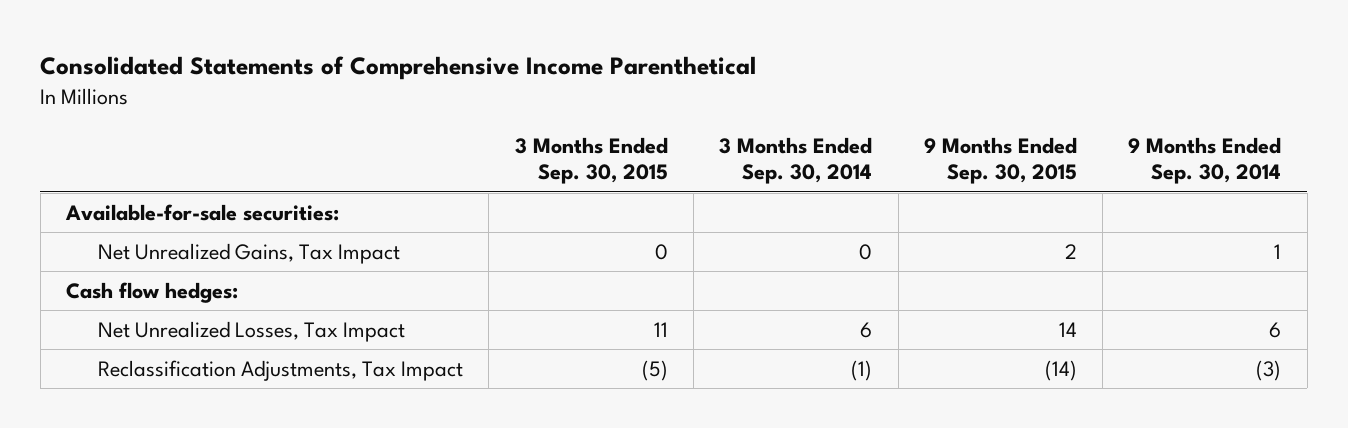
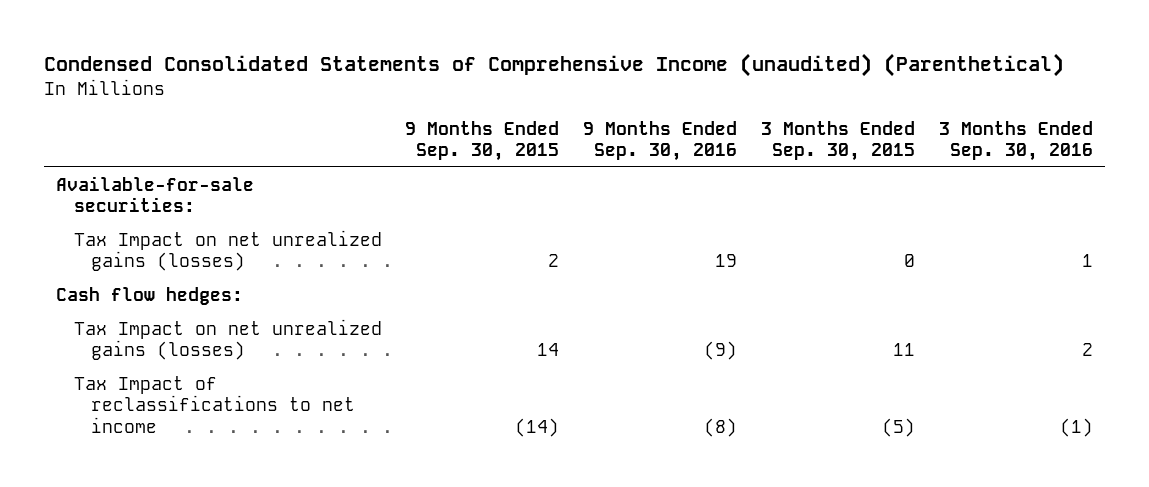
[40,56,757,81] Consolidated Statements of Comprehensive Income Parenthetical -> [44,53,1065,78] Condensed Consolidated Statements of Comprehensive Income (unaudited) (Parenthetical)
[719,136,873,185] 3 Months Ended Sep. 30, 2014 -> none
[1128,136,1282,185] 9 Months Ended Sep. 30, 2014 -> none
none -> [583,120,738,162] 9 Months Ended Sep. 30, 2016
none -> [938,120,1093,162] 3 Months Ended Sep. 30, 2016
[98,242,401,264] Net Unrealized Gains, Tax Impact -> [73,229,382,272] Tax Impact on net unrealized gains (losses)
[98,320,406,342] Net Unrealized Losses, Tax Impact -> [73,318,382,361] Tax Impact on net unrealized gains (losses)
[98,359,464,381] Reclassification Adjustments, Tax Impact -> [73,375,355,433] Tax Impact of reclassifications to net income

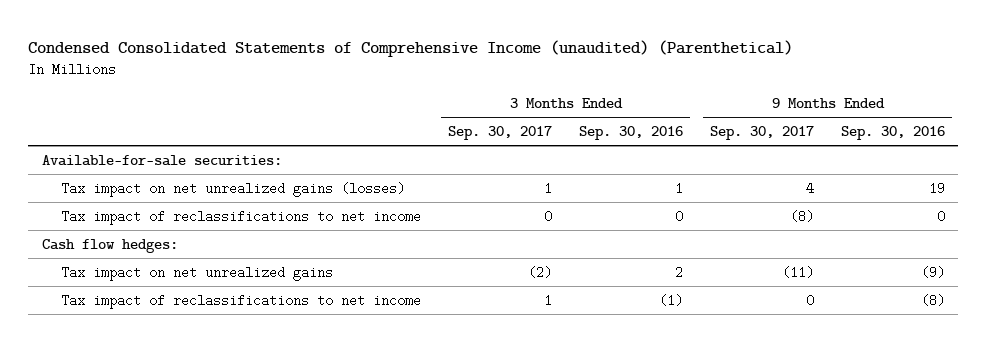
[405,120,560,162] 9 Months Ended Sep. 30, 2015 -> none
[761,120,916,162] 3 Months Ended Sep. 30, 2015 -> none
none -> [448,126,553,141] Sep. 30, 2017
none -> [710,126,815,141] Sep. 30, 2017
[73,229,382,272] Tax Impact on net unrealized gains (losses) -> [61,181,406,197] Tax impact on net unrealized gains (losses)
none -> [61,209,422,225] Tax impact of reclassifications to net income
[73,318,382,361] Tax Impact on net unrealized gains (losses) -> [61,265,334,281] Tax impact on net unrealized gains
[73,375,355,433] Tax Impact of reclassifications to net income -> [61,293,422,309] Tax impact of reclassifications to net income

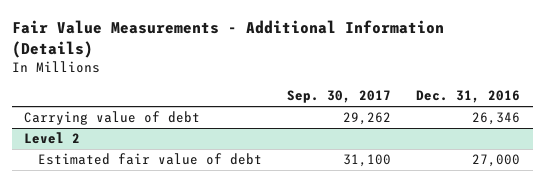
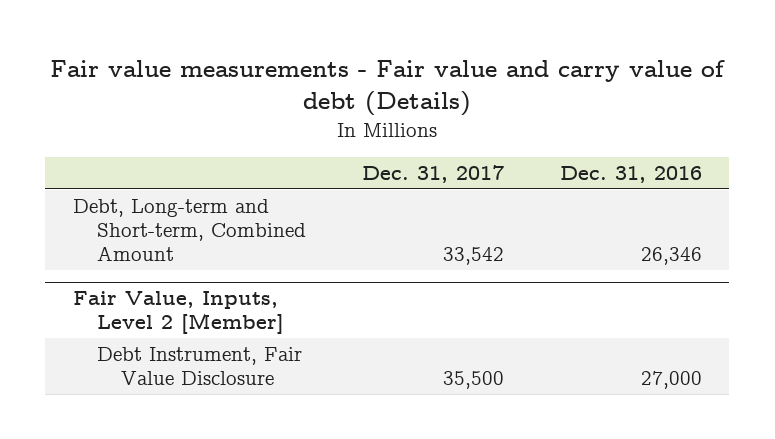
[12,19,445,58] Fair Value Measurements - Additional Information (Details) -> [50,60,726,116] Fair value measurements - Fair value and carry value of debt (Details)
[287,90,392,104] Sep. 30, 2017 -> none
none -> [361,165,504,184] Dec. 31, 2017
[24,111,201,126] Carrying value of debt -> [73,198,306,262] Debt, Long-term and Short-term, Combined Amount
[24,132,81,145] Level 2 -> [73,291,284,335] Fair Value, Inputs, Level 2 [Member]
[38,153,263,166] Estimated fair value of debt -> [96,346,302,386] Debt Instrument, Fair Value Disclosure

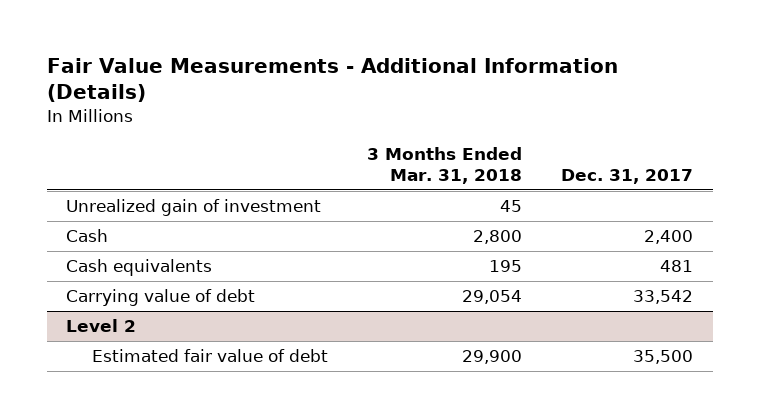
[50,60,726,116] Fair value measurements - Fair value and carry value of debt (Details) -> [46,58,618,103] Fair Value Measurements - Additional Information (Details)
[559,166,702,184] Dec. 31, 2016 -> none
none -> [367,147,523,184] 3 Months Ended Mar. 31, 2018
none -> [66,199,322,217] Unrealized gain of investment
none -> [66,229,109,243] Cash
none -> [66,259,213,277] Cash equivalents
[73,198,306,262] Debt, Long-term and Short-term, Combined Amount -> [66,289,256,307] Carrying value of debt
[73,291,284,335] Fair Value, Inputs, Level 2 [Member] -> [66,319,137,333] Level 2
[96,346,302,386] Debt Instrument, Fair Value Disclosure -> [92,349,329,363] Estimated fair value of debt

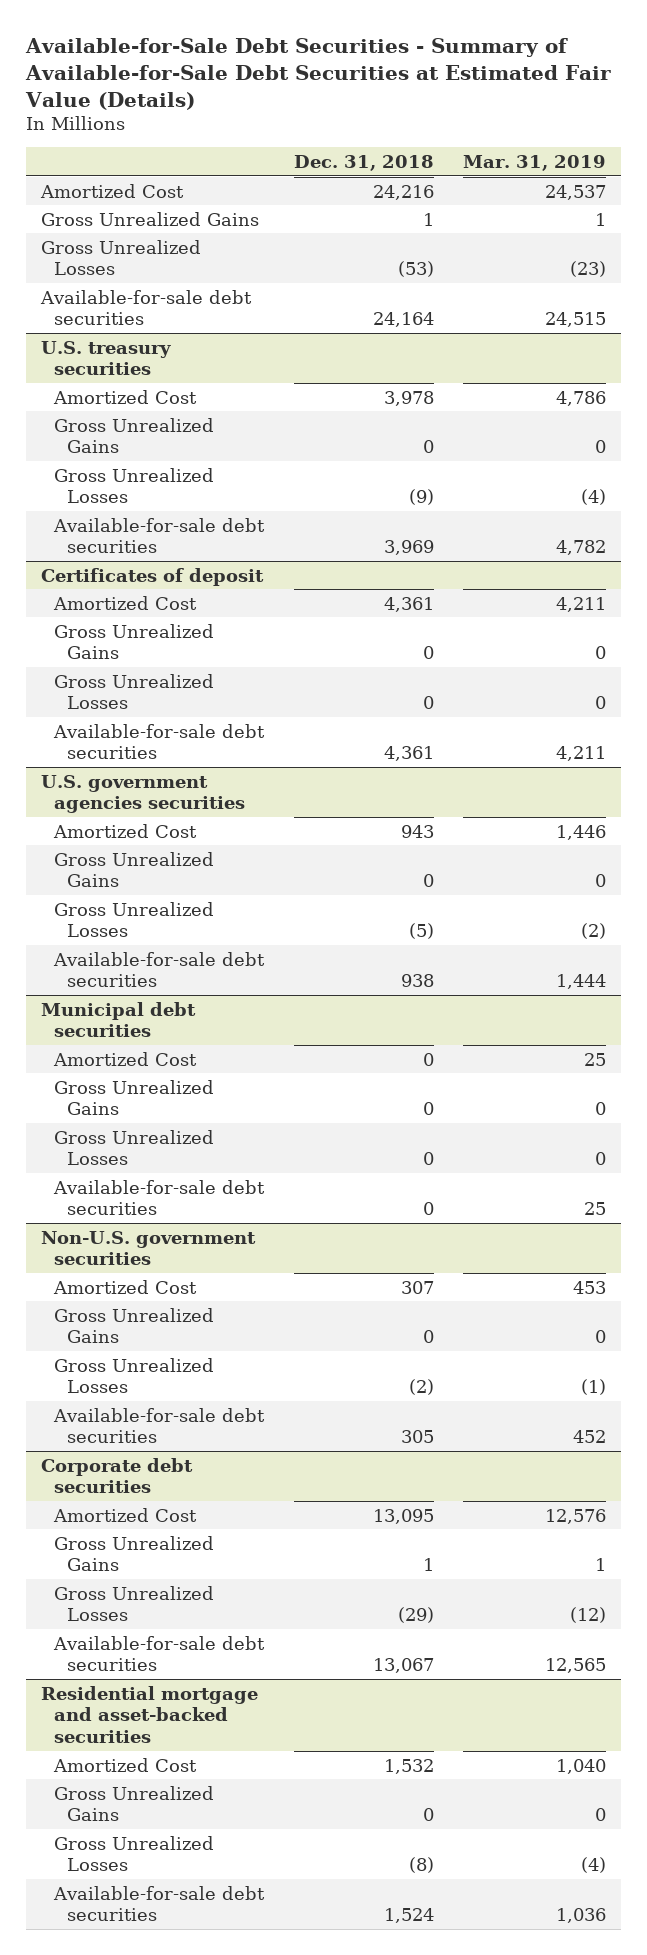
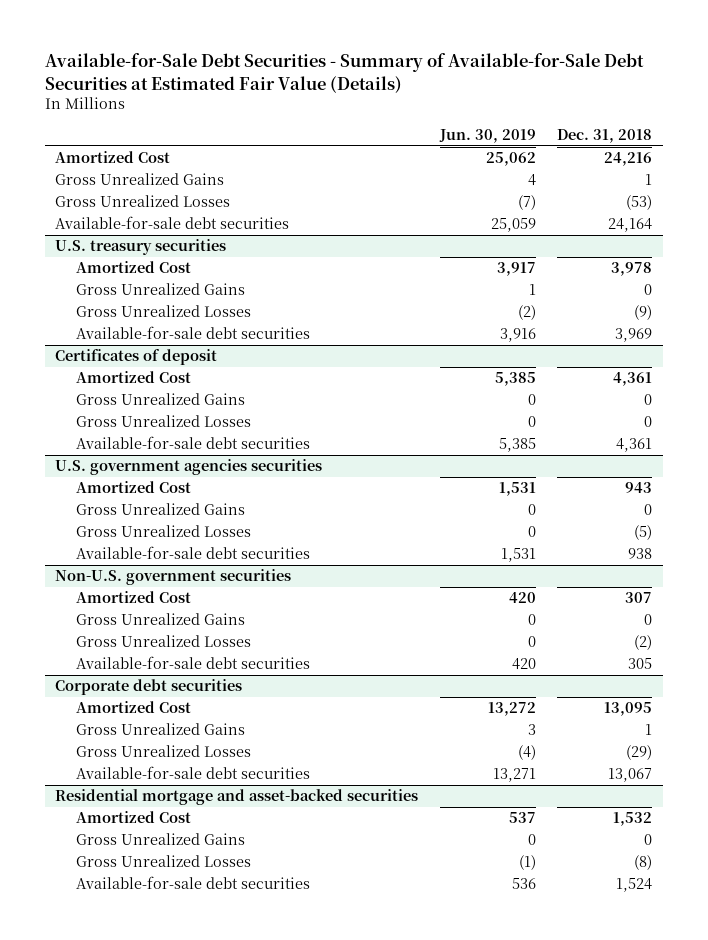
[463,154,607,171] Mar. 31, 2019 -> none
none -> [438,129,536,144] Jun. 30, 2019
[40,1001,196,1038] Municipal debt securities -> none
[53,1051,198,1066] Amortized Cost -> none
[54,1079,215,1116] Gross Unrealized Gains -> none
[54,1129,215,1166] Gross Unrealized Losses -> none
[53,1179,266,1216] Available-for-sale debt securities -> none

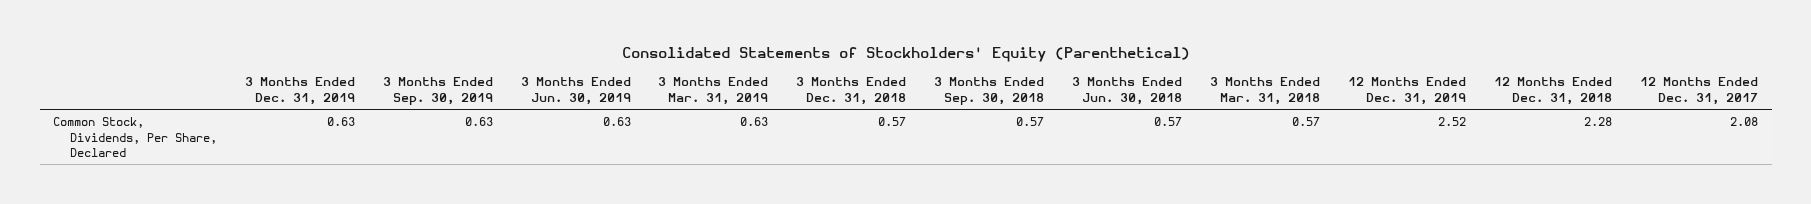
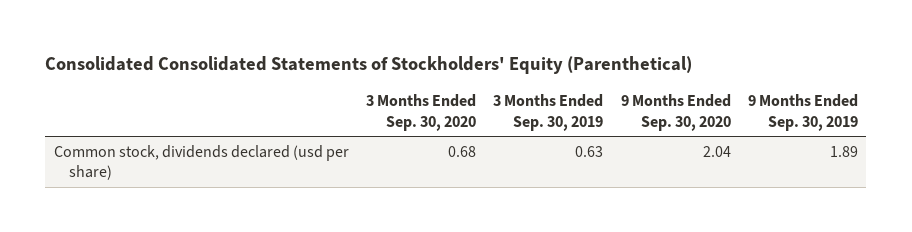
[621,47,1190,63] Consolidated Statements of Stockholders' Equity (Parenthetical) -> [45,56,693,75] Consolidated Consolidated Statements of Stockholders' Equity (Parenthetical)
[244,77,355,105] 3 Months Ended Dec. 31, 2019 -> none
[520,77,631,105] 3 Months Ended Jun. 30, 2019 -> none
[658,77,769,105] 3 Months Ended Mar. 31, 2019 -> none
[796,77,907,105] 3 Months Ended Dec. 31, 2018 -> none
[934,77,1045,105] 3 Months Ended Sep. 30, 2018 -> none
[1072,77,1183,105] 3 Months Ended Jun. 30, 2018 -> none
[1210,77,1321,105] 3 Months Ended Mar. 31, 2018 -> none
[1348,77,1467,105] 12 Months Ended Dec. 31, 2019 -> none
[1493,77,1612,105] 12 Months Ended Dec. 31, 2018 -> none
[1639,77,1758,105] 12 Months Ended Dec. 31, 2017 -> none
none -> [365,94,476,131] 3 Months Ended Sep. 30, 2020
none -> [620,94,731,131] 9 Months Ended Sep. 30, 2020
none -> [747,94,858,131] 9 Months Ended Sep. 30, 2019
[53,117,217,157] Common Stock, Dividends, Per Share, Declared -> [53,144,349,181] Common stock, dividends declared (usd per share)

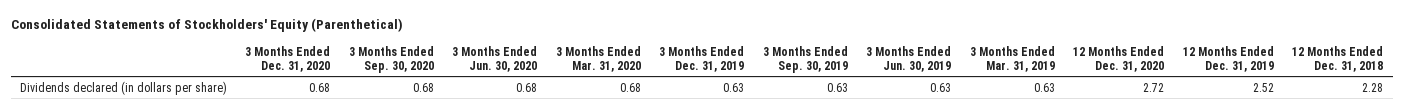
[45,56,693,75] Consolidated Consolidated Statements of Stockholders' Equity (Parenthetical) -> [10,18,403,33] Consolidated Statements of Stockholders' Equity (Parenthetical)
[620,94,731,131] 9 Months Ended Sep. 30, 2020 -> none
[747,94,858,131] 9 Months Ended Sep. 30, 2019 -> none
none -> [245,45,331,73] 3 Months Ended Dec. 31, 2020
none -> [452,45,538,73] 3 Months Ended Jun. 30, 2020
none -> [555,45,641,73] 3 Months Ended Mar. 31, 2020
none -> [659,45,745,73] 3 Months Ended Dec. 31, 2019
none -> [866,45,952,73] 3 Months Ended Jun. 30, 2019
none -> [969,45,1055,73] 3 Months Ended Mar. 31, 2019
none -> [1073,45,1165,73] 12 Months Ended Dec. 31, 2020
none -> [1182,45,1274,73] 12 Months Ended Dec. 31, 2019
none -> [1292,45,1384,73] 12 Months Ended Dec. 31, 2018
[53,144,349,181] Common stock, dividends declared (usd per share) -> [19,80,227,95] Dividends declared (in dollars per share)

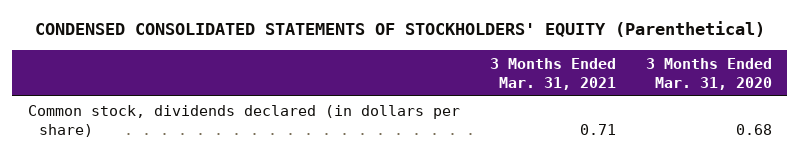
[10,18,403,33] Consolidated Statements of Stockholders' Equity (Parenthetical) -> [34,21,765,38] CONDENSED CONSOLIDATED STATEMENTS OF STOCKHOLDERS' EQUITY (Parenthetical)
[245,45,331,73] 3 Months Ended Dec. 31, 2020 -> none
[348,45,434,74] 3 Months Ended Sep. 30, 2020 -> none
[452,45,538,73] 3 Months Ended Jun. 30, 2020 -> none
[659,45,745,73] 3 Months Ended Dec. 31, 2019 -> none
[762,45,848,74] 3 Months Ended Sep. 30, 2019 -> none
[866,45,952,73] 3 Months Ended Jun. 30, 2019 -> none
[969,45,1055,73] 3 Months Ended Mar. 31, 2019 -> none
[1073,45,1165,73] 12 Months Ended Dec. 31, 2020 -> none
[1182,45,1274,73] 12 Months Ended Dec. 31, 2019 -> none
[1292,45,1384,73] 12 Months Ended Dec. 31, 2018 -> none
none -> [489,57,616,90] 3 Months Ended Mar. 31, 2021
[19,80,227,95] Dividends declared (in dollars per share) -> [27,104,460,137] Common stock, dividends declared (in dollars per share)

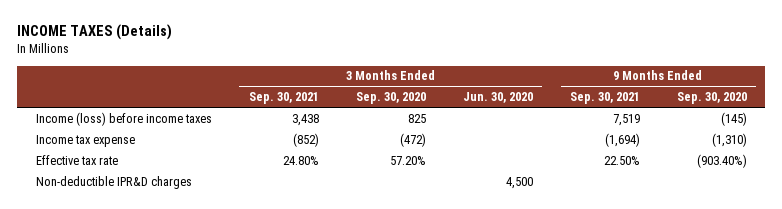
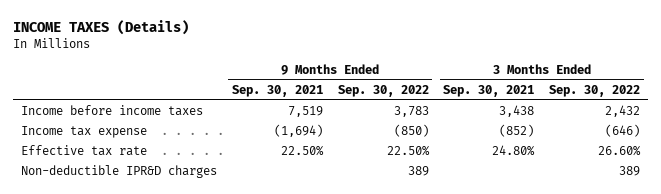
[355,92,426,105] Sep. 30, 2020 -> none
[462,92,533,104] Jun. 30, 2020 -> none
[676,92,747,105] Sep. 30, 2020 -> none
none -> [337,84,429,97] Sep. 30, 2022
none -> [549,84,641,97] Sep. 30, 2022
[35,111,212,126] Income (loss) before income taxes -> [20,105,203,117] Income before income taxes

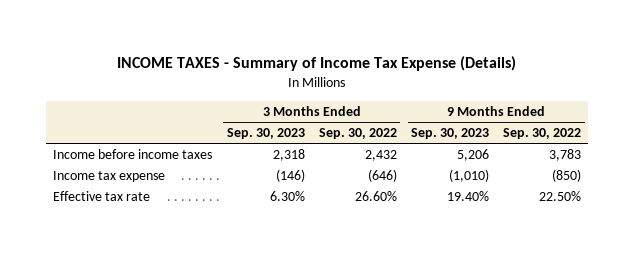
[13,19,190,35] INCOME TAXES (Details) -> [117,55,517,71] INCOME TAXES - Summary of Income Tax Expense (Details)
[231,84,323,97] Sep. 30, 2021 -> none
[443,84,535,97] Sep. 30, 2021 -> none
none -> [226,128,305,140] Sep. 30, 2023
none -> [411,128,490,140] Sep. 30, 2023
[20,165,217,179] Non-deductible IPR&D charges -> none

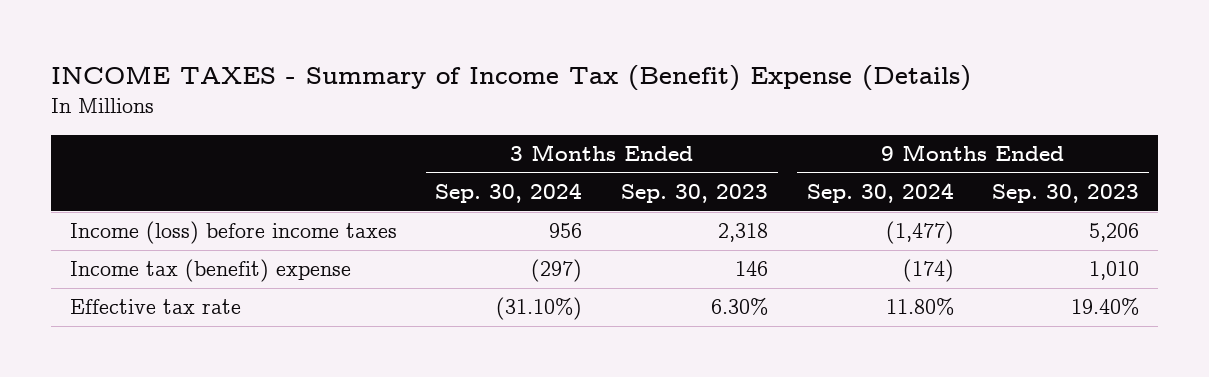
[117,55,517,71] INCOME TAXES - Summary of Income Tax Expense (Details) -> [50,65,971,92] INCOME TAXES - Summary of Income Tax (Benefit) Expense (Details)
[318,128,397,140] Sep. 30, 2022 -> none
[503,128,582,140] Sep. 30, 2022 -> none
none -> [435,183,583,204] Sep. 30, 2024
none -> [806,183,954,204] Sep. 30, 2024
[53,149,213,160] Income before income taxes -> [69,221,397,245] Income (loss) before income taxes
[53,171,166,183] Income tax expense -> [69,259,351,283] Income tax (benefit) expense
[275,169,305,183] (146) -> [734,261,768,277] 146
[449,169,490,183] (1,010) -> [1089,261,1140,281] 1,010

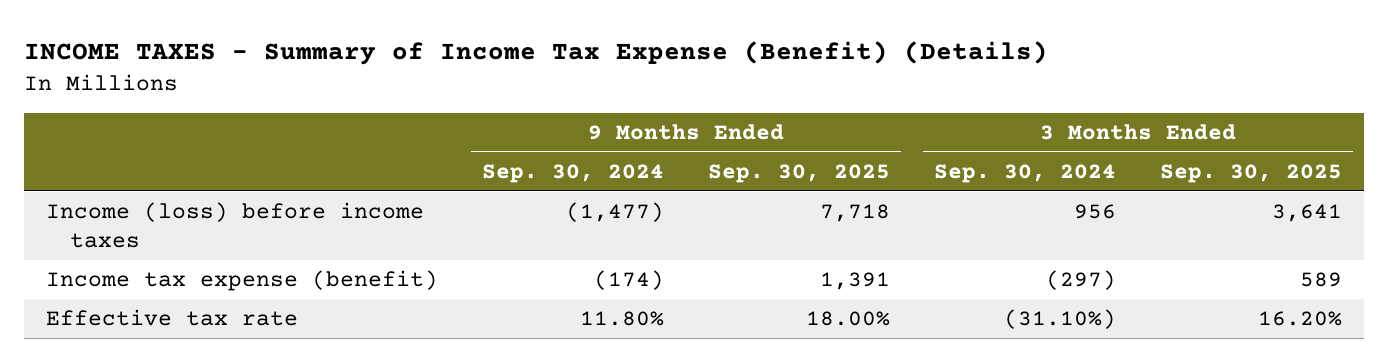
[50,65,971,92] INCOME TAXES - Summary of Income Tax (Benefit) Expense (Details) -> [24,41,1049,66] INCOME TAXES - Summary of Income Tax Expense (Benefit) (Details)
[620,184,768,204] Sep. 30, 2023 -> none
[992,184,1140,204] Sep. 30, 2023 -> none
none -> [708,163,891,183] Sep. 30, 2025
none -> [1160,163,1343,183] Sep. 30, 2025
[69,259,351,283] Income tax (benefit) expense -> [46,270,439,292] Income tax expense (benefit)

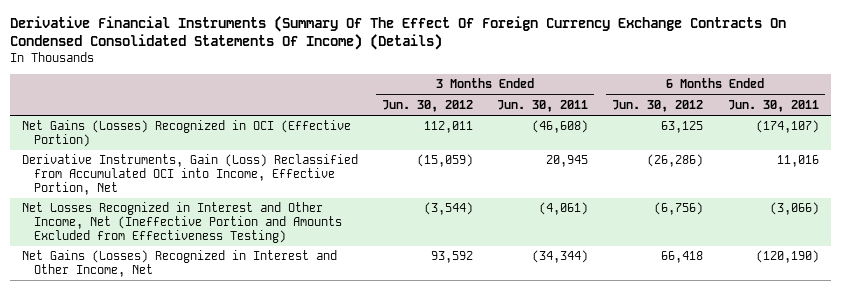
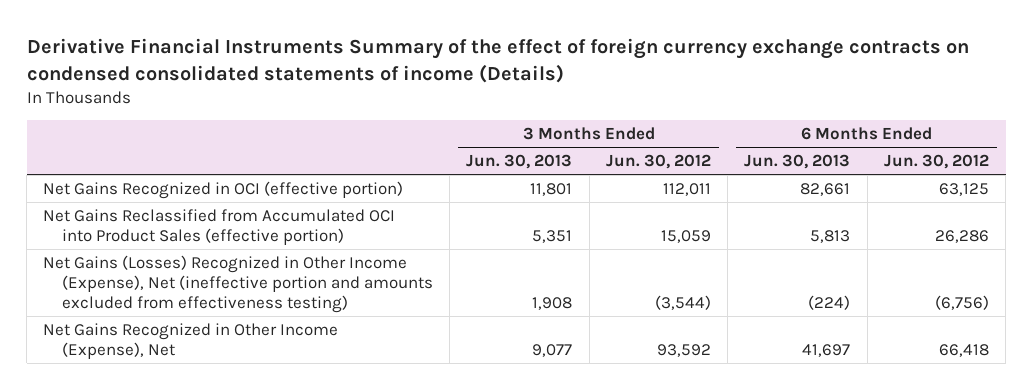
[9,16,786,51] Derivative Financial Instruments (Summary Of The Effect Of Foreign Currency Exchange Contracts On Condensed Consolidated Statements Of Income) (Details) -> [26,38,969,84] Derivative Financial Instruments Summary of the effect of foreign currency exchange contracts on condensed consolidated statements of income (Details)
[497,100,589,113] Jun. 30, 2011 -> none
[727,100,819,113] Jun. 30, 2011 -> none
none -> [466,154,573,170] Jun. 30, 2013
none -> [744,154,851,170] Jun. 30, 2013
[22,120,352,148] Net Gains (Losses) Recognized in OCI (Effective Portion) -> [43,180,404,199] Net Gains Recognized in OCI (effective portion)
[22,154,359,196] Derivative Instruments, Gain (Loss) Reclassified from Accumulated OCI into Income, Effective Portion, Net -> [43,208,396,245] Net Gains Reclassified from Accumulated OCI into Product Sales (effective portion)
[417,154,474,168] (15,059) -> [660,229,711,243] 15,059
[647,154,704,168] (26,286) -> [935,229,990,243] 26,286
[22,202,343,244] Net Losses Recognized in Interest and Other Income, Net (Ineffective Portion and Amounts Excluded from Effectiveness Testing) -> [43,254,433,313] Net Gains (Losses) Recognized in Other Income (Expense), Net (ineffective portion and amounts excluded from effectiveness testing)
[22,250,338,278] Net Gains (Losses) Recognized in Interest and Other Income, Net -> [43,322,339,359] Net Gains Recognized in Other Income (Expense), Net

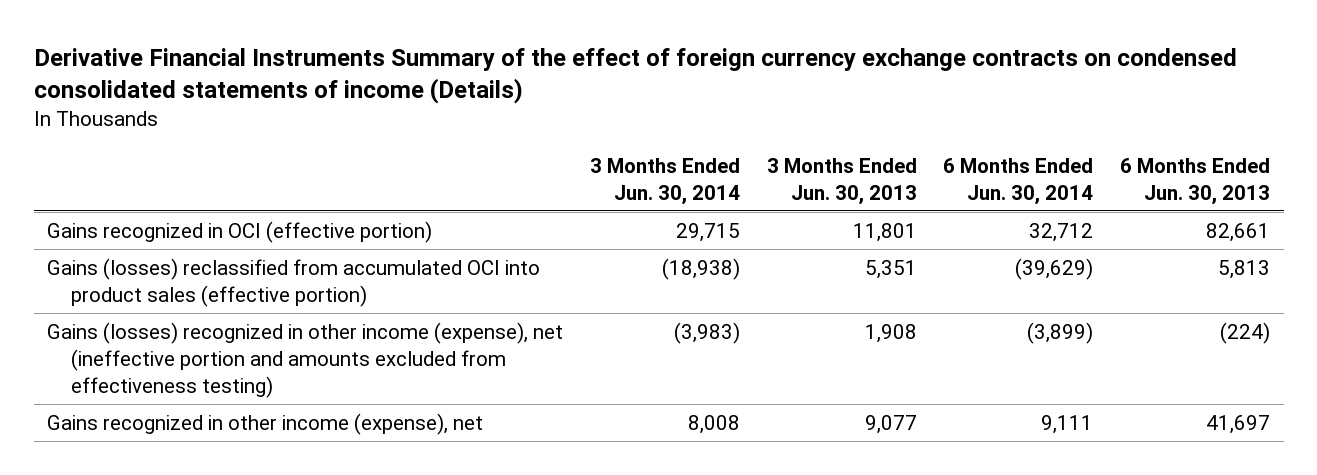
[605,154,711,170] Jun. 30, 2012 -> none
[884,154,990,170] Jun. 30, 2012 -> none
none -> [589,157,740,205] 3 Months Ended Jun. 30, 2014
none -> [943,157,1094,205] 6 Months Ended Jun. 30, 2014
[43,180,404,199] Net Gains Recognized in OCI (effective portion) -> [47,221,433,244] Gains recognized in OCI (effective portion)
[43,208,396,245] Net Gains Reclassified from Accumulated OCI into Product Sales (effective portion) -> [47,258,541,307] Gains (losses) reclassified from accumulated OCI into product sales (effective portion)
[43,254,433,313] Net Gains (Losses) Recognized in Other Income (Expense), Net (ineffective portion and amounts excluded from effectiveness testing) -> [47,322,564,398] Gains (losses) recognized in other income (expense), net (ineffective portion and amounts excluded from effectiveness testing)
[43,322,339,359] Net Gains Recognized in Other Income (Expense), Net -> [47,413,484,436] Gains recognized in other income (expense), net

